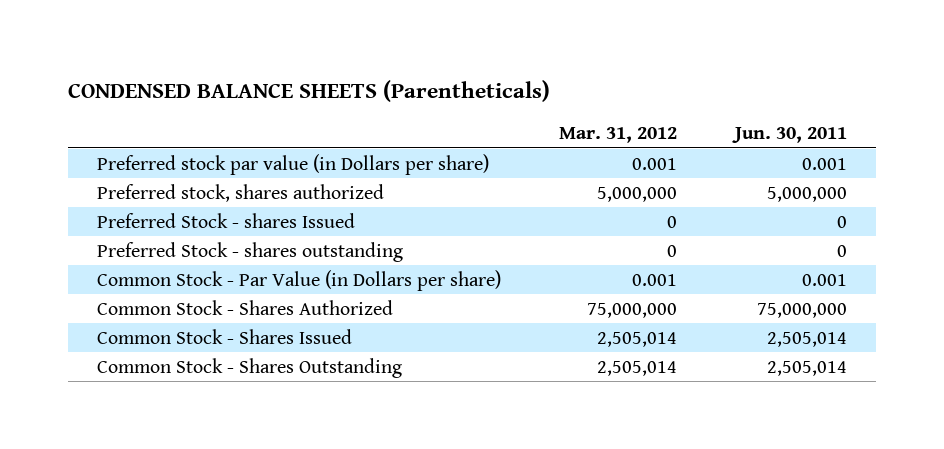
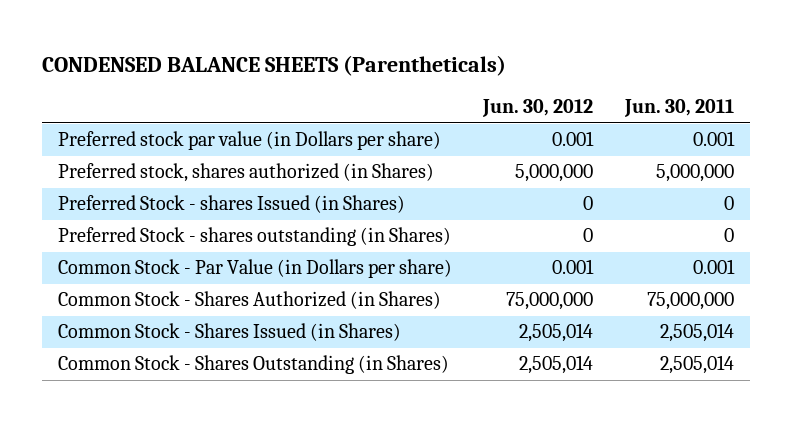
[558,126,677,143] Mar. 31, 2012 -> none
none -> [482,99,594,118] Jun. 30, 2012
[96,183,384,202] Preferred stock, shares authorized -> [57,163,434,183] Preferred stock, shares authorized (in Shares)
[96,212,355,228] Preferred Stock - shares Issued -> [57,195,405,214] Preferred Stock - shares Issued (in Shares)
[96,241,403,262] Preferred Stock - shares outstanding -> [57,227,451,247] Preferred Stock - shares outstanding (in Shares)
[96,299,393,315] Common Stock - Shares Authorized -> [57,291,441,310] Common Stock - Shares Authorized (in Shares)
[96,328,352,344] Common Stock - Shares Issued -> [57,323,401,342] Common Stock - Shares Issued (in Shares)
[96,357,402,378] Common Stock - Shares Outstanding -> [57,355,449,375] Common Stock - Shares Outstanding (in Shares)

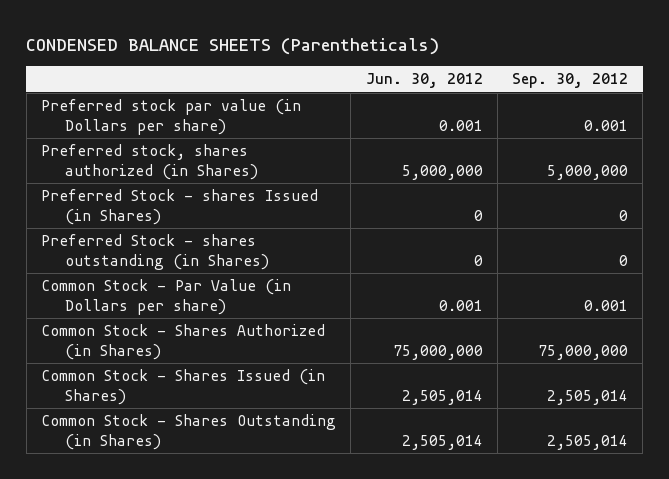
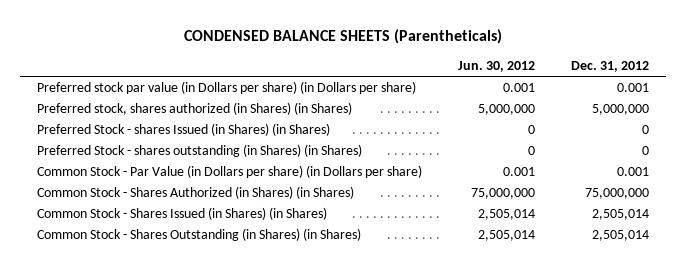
[512,73,629,89] Sep. 30, 2012 -> none
none -> [570,61,649,73] Dec. 31, 2012
[41,99,302,136] Preferred stock par value (in Dollars per share) -> [37,81,417,95] Preferred stock par value (in Dollars per share) (in Dollars per share)
[41,144,258,181] Preferred stock, shares authorized (in Shares) -> [37,102,353,116] Preferred stock, shares authorized (in Shares) (in Shares)
[41,189,319,226] Preferred Stock - shares Issued (in Shares) -> [37,123,331,137] Preferred Stock - shares Issued (in Shares) (in Shares)
[41,234,269,271] Preferred Stock - shares outstanding (in Shares) -> [37,144,363,158] Preferred Stock - shares outstanding (in Shares) (in Shares)
[41,279,292,316] Common Stock - Par Value (in Dollars per share) -> [37,165,423,179] Common Stock - Par Value (in Dollars per share) (in Dollars per share)
[41,324,326,361] Common Stock - Shares Authorized (in Shares) -> [37,186,355,200] Common Stock - Shares Authorized (in Shares) (in Shares)
[41,369,326,406] Common Stock - Shares Issued (in Shares) -> [37,207,328,221] Common Stock - Shares Issued (in Shares) (in Shares)
[41,414,337,451] Common Stock - Shares Outstanding (in Shares) -> [37,228,362,242] Common Stock - Shares Outstanding (in Shares) (in Shares)

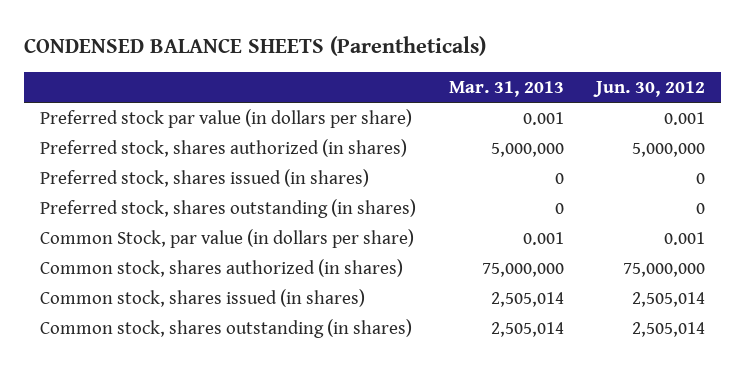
[570,61,649,73] Dec. 31, 2012 -> none
none -> [448,80,564,97] Mar. 31, 2013
[37,81,417,95] Preferred stock par value (in Dollars per share) (in Dollars per share) -> [40,108,413,128] Preferred stock par value (in dollars per share)
[37,102,353,116] Preferred stock, shares authorized (in Shares) (in Shares) -> [40,138,408,157] Preferred stock, shares authorized (in shares)
[37,123,331,137] Preferred Stock - shares Issued (in Shares) (in Shares) -> [40,168,370,187] Preferred stock, shares issued (in shares)
[37,144,363,158] Preferred Stock - shares outstanding (in Shares) (in Shares) -> [40,198,417,218] Preferred stock, shares outstanding (in shares)
[37,165,423,179] Common Stock - Par Value (in Dollars per share) (in Dollars per share) -> [40,228,415,248] Common Stock, par value (in dollars per share)
[37,186,355,200] Common Stock - Shares Authorized (in Shares) (in Shares) -> [40,258,404,277] Common stock, shares authorized (in shares)
[37,207,328,221] Common Stock - Shares Issued (in Shares) (in Shares) -> [40,288,366,307] Common stock, shares issued (in shares)
[37,228,362,242] Common Stock - Shares Outstanding (in Shares) (in Shares) -> [40,318,413,338] Common stock, shares outstanding (in shares)

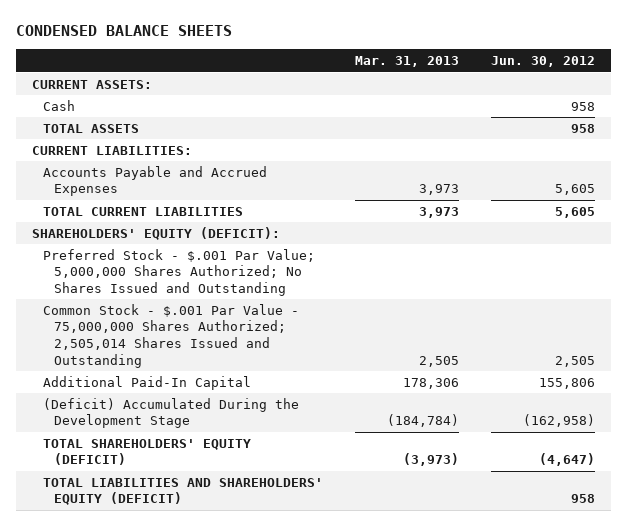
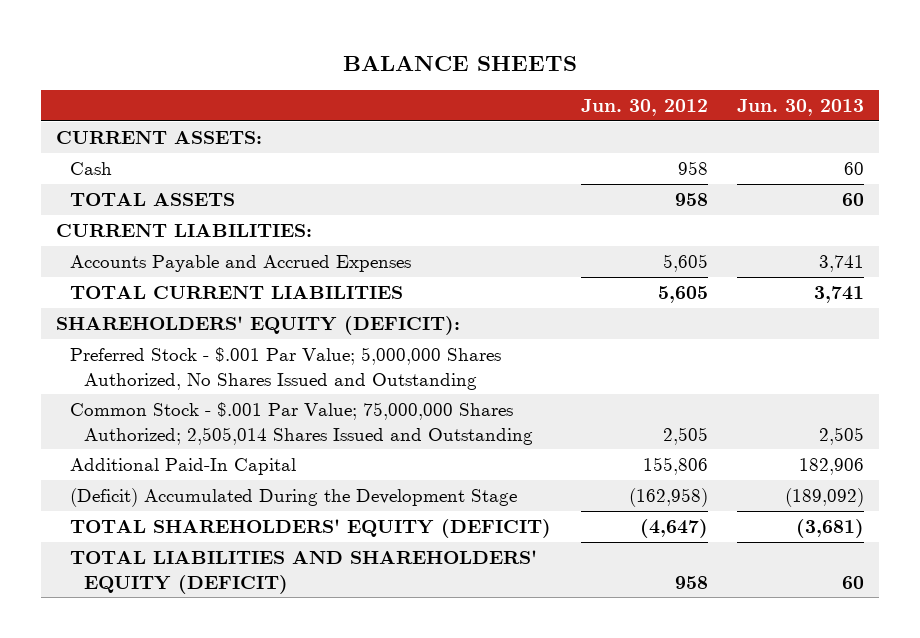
[16,25,233,37] CONDENSED BALANCE SHEETS -> [343,55,578,71] BALANCE SHEETS
[355,56,460,68] Mar. 31, 2013 -> none
none -> [737,99,865,117] Jun. 30, 2013
[43,248,316,297] Preferred Stock - $.001 Par Value; 5,000,000 Shares Authorized; No Shares Issued and Outstanding -> [70,346,502,390] Preferred Stock - $.001 Par Value; 5,000,000 Shares Authorized, No Shares Issued and Outstanding
[43,303,300,368] Common Stock - $.001 Par Value - 75,000,000 Shares Authorized; 2,505,014 Shares Issued and Outstanding -> [70,401,534,445] Common Stock - $.001 Par Value; 75,000,000 Shares Authorized; 2,505,014 Shares Issued and Outstanding

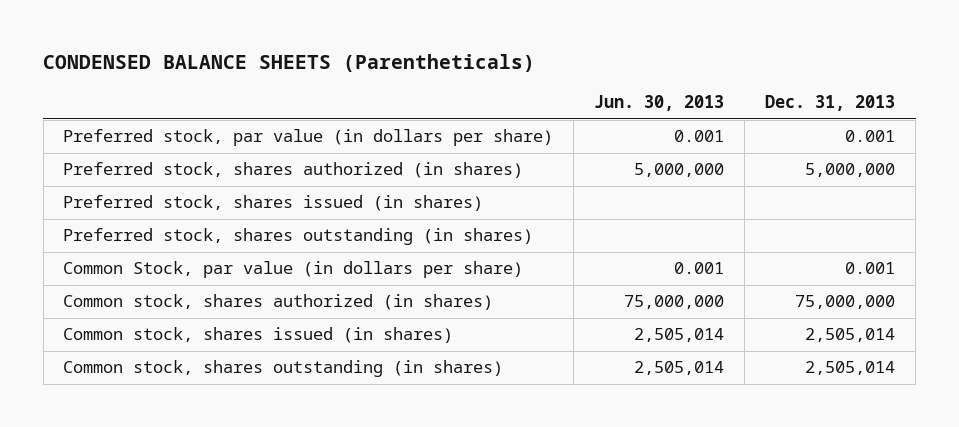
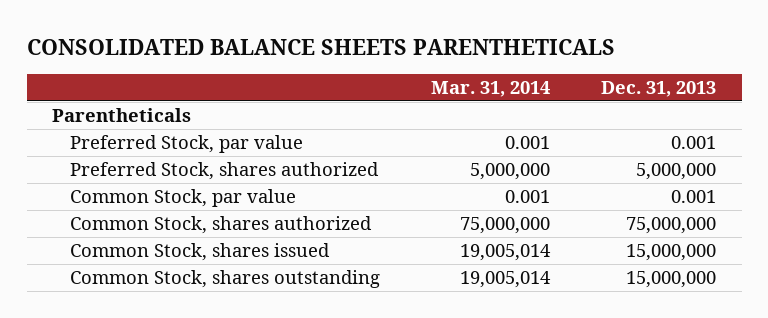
[43,54,536,73] CONDENSED BALANCE SHEETS (Parentheticals) -> [26,39,615,56] CONSOLIDATED BALANCE SHEETS PARENTHETICALS
[594,95,725,112] Jun. 30, 2013 -> none
none -> [430,80,550,97] Mar. 31, 2014
[63,195,484,212] Preferred stock, shares issued (in shares) -> none
[63,228,534,246] Preferred stock, shares outstanding (in shares) -> none
none -> [52,108,192,123] Parentheticals
[63,129,554,147] Preferred stock, par value (in dollars per share) -> [69,135,303,154] Preferred Stock, par value
[63,162,524,179] Preferred stock, shares authorized (in shares) -> [69,162,379,181] Preferred Stock, shares authorized
[63,261,524,279] Common Stock, par value (in dollars per share) -> [69,189,296,208] Common Stock, par value
[63,294,494,311] Common stock, shares authorized (in shares) -> [69,216,372,235] Common Stock, shares authorized
[63,327,454,344] Common stock, shares issued (in shares) -> [69,243,330,262] Common Stock, shares issued
[805,328,896,343] 2,505,014 -> [626,244,717,262] 15,000,000
[63,360,504,378] Common stock, shares outstanding (in shares) -> [69,270,380,289] Common Stock, shares outstanding
[805,361,896,376] 2,505,014 -> [626,271,717,289] 15,000,000

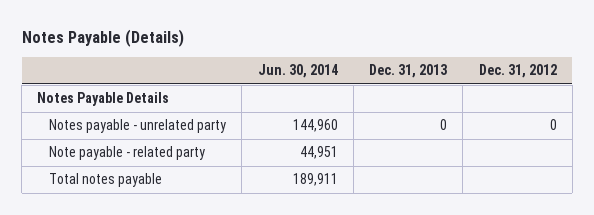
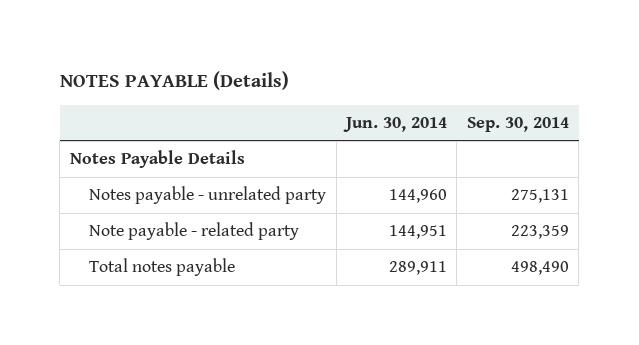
[21,29,184,48] Notes Payable (Details) -> [59,70,289,90] NOTES PAYABLE (Details)
[369,64,448,79] Dec. 31, 2013 -> none
[478,64,557,79] Dec. 31, 2012 -> none
none -> [466,116,569,132] Sep. 30, 2014
[299,146,338,160] 44,951 -> [389,225,448,240] 144,951
[292,173,338,187] 189,911 -> [389,261,448,276] 289,911

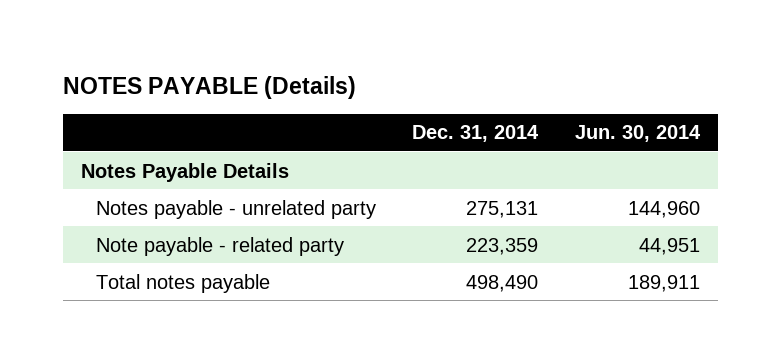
[466,116,569,132] Sep. 30, 2014 -> none
none -> [412,125,540,143] Dec. 31, 2014
[389,225,448,240] 144,951 -> [638,237,700,255] 44,951
[389,261,448,276] 289,911 -> [627,274,700,292] 189,911

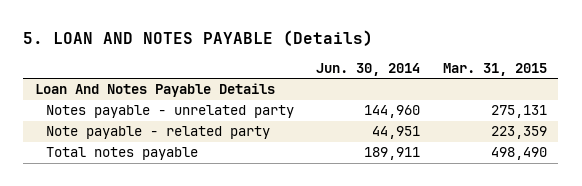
[62,75,356,99] NOTES PAYABLE (Details) -> [23,30,374,47] 5. LOAN AND NOTES PAYABLE (Details)
[412,125,540,143] Dec. 31, 2014 -> none
none -> [442,62,547,76] Mar. 31, 2015
[80,162,289,182] Notes Payable Details -> [34,83,275,98] Loan And Notes Payable Details

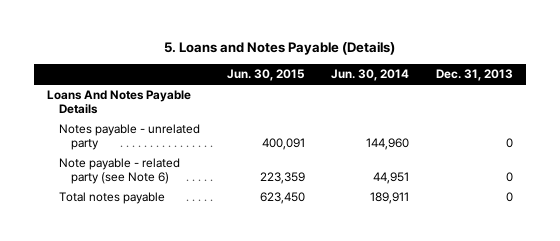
[23,30,374,47] 5. LOAN AND NOTES PAYABLE (Details) -> [164,41,396,56] 5. Loans and Notes Payable (Details)
[442,62,547,76] Mar. 31, 2015 -> none
none -> [226,69,305,82] Jun. 30, 2015
none -> [435,69,513,82] Dec. 31, 2013
[34,83,275,98] Loan And Notes Payable Details -> [47,90,192,115] Loans And Notes Payable Details
[45,126,270,140] Note payable - related party -> [59,158,181,185] Note payable - related party (see Note 6)

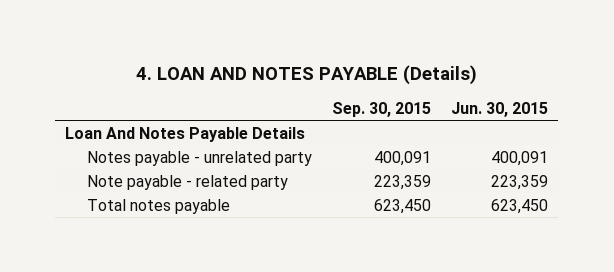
[164,41,396,56] 5. Loans and Notes Payable (Details) -> [135,64,477,85] 4. LOAN AND NOTES PAYABLE (Details)
[331,69,410,82] Jun. 30, 2014 -> none
[435,69,513,82] Dec. 31, 2013 -> none
none -> [332,101,432,117] Sep. 30, 2015
[47,90,192,115] Loans And Notes Payable Details -> [65,126,306,142] Loan And Notes Payable Details
[59,158,181,185] Note payable - related party (see Note 6) -> [87,174,289,190] Note payable - related party

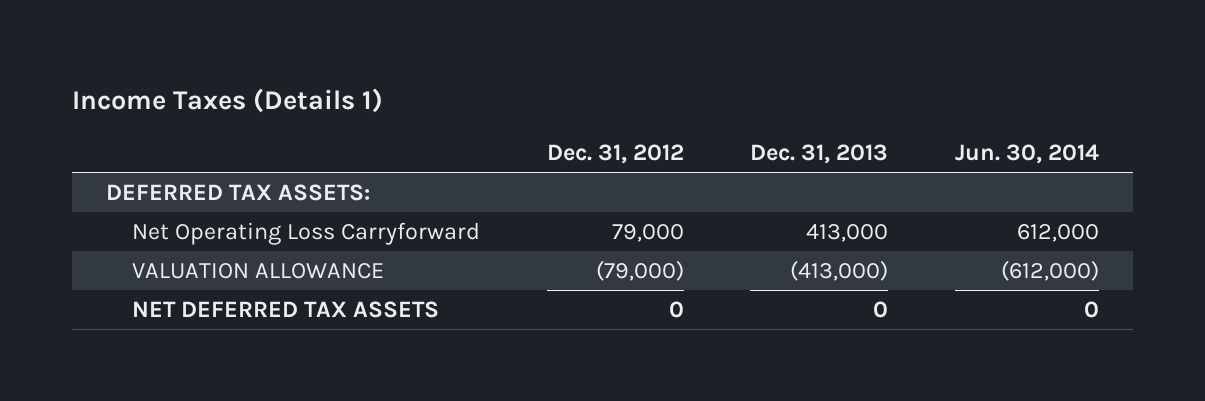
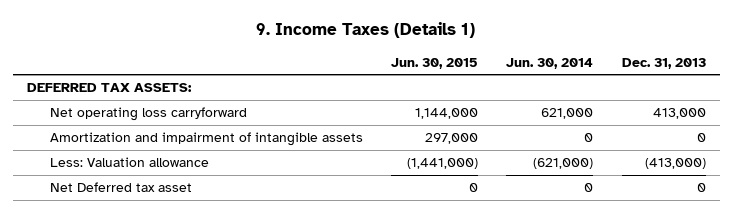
[72,88,384,114] Income Taxes (Details 1) -> [256,22,476,39] 9. Income Taxes (Details 1)
[546,143,684,164] Dec. 31, 2012 -> none
none -> [391,57,479,69] Jun. 30, 2015
[131,222,480,246] Net Operating Loss Carryforward -> [49,107,247,122] Net operating loss carryforward
[1017,224,1100,243] 612,000 -> [541,108,594,120] 621,000
none -> [49,132,363,147] Amortization and impairment of intangible assets
[131,263,384,280] VALUATION ALLOWANCE -> [49,157,209,168] Less: Valuation allowance
[1001,260,1100,282] (612,000) -> [533,158,594,170] (621,000)
[131,301,439,319] NET DEFERRED TAX ASSETS -> [49,182,192,193] Net Deferred tax asset

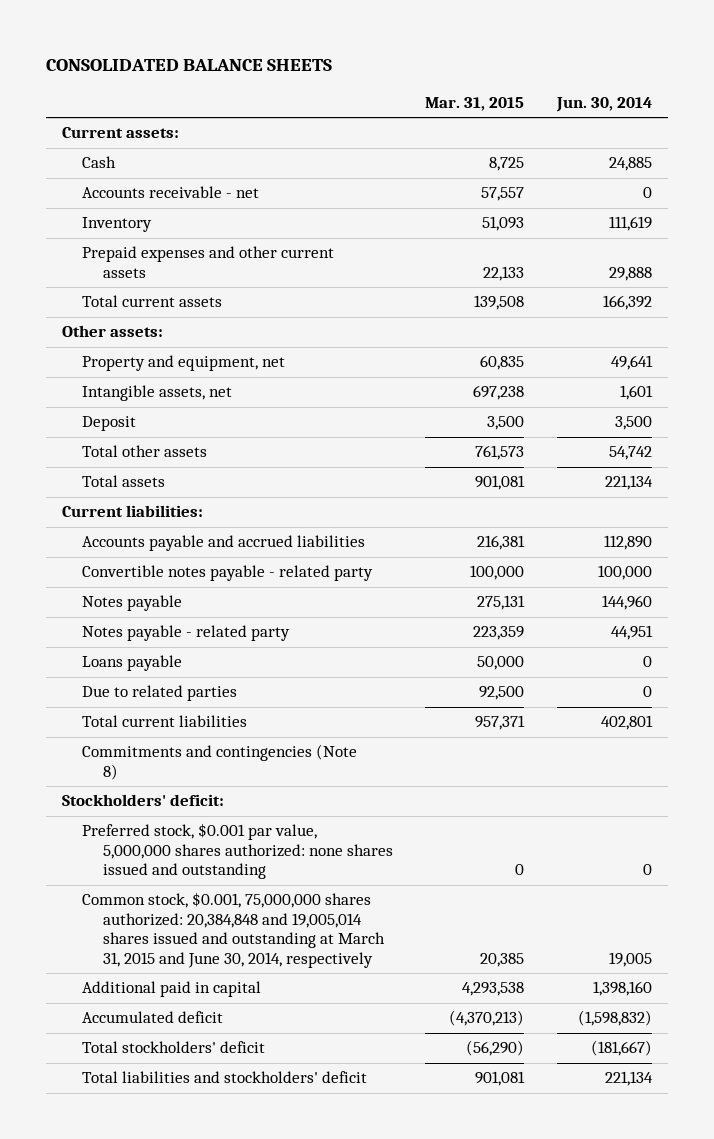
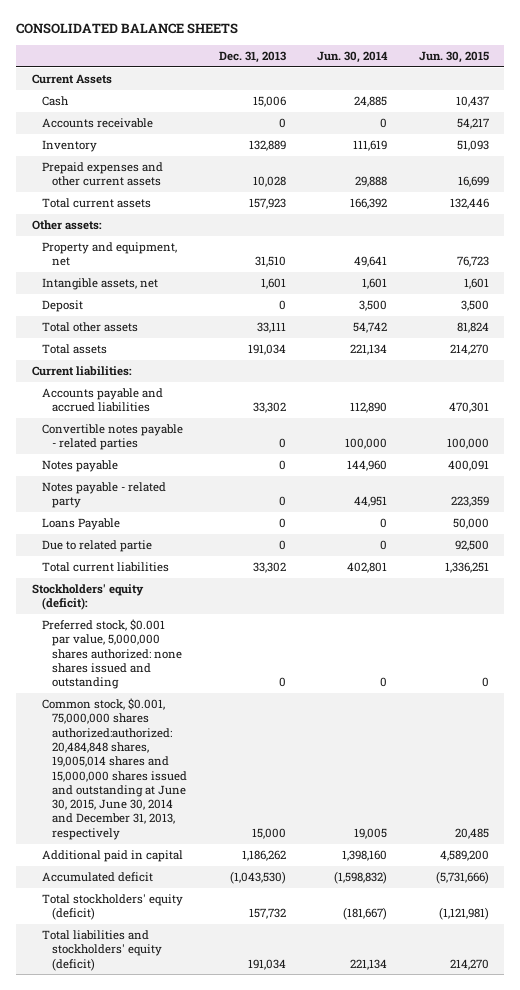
[425,96,525,111] Mar. 31, 2015 -> none
none -> [218,50,286,63] Dec. 31, 2013
none -> [418,50,489,63] Jun. 30, 2015
[62,127,180,139] Current assets: -> [31,73,112,84] Current Assets
[82,186,260,199] Accounts receivable - net -> [41,117,153,128] Accounts receivable
[82,565,374,582] Convertible notes payable - related party -> [41,423,183,451] Convertible notes payable - related parties
[82,655,183,672] Loans payable -> [41,517,120,530] Loans Payable
[82,685,238,702] Due to related parties -> [41,539,152,552] Due to related partie
[82,744,358,780] Commitments and contingencies (Note 8) -> none
[62,794,225,807] Stockholders' deficit: -> [31,583,144,611] Stockholders' equity (deficit):
[82,892,385,968] Common stock, $0.001, 75,000,000 shares authorized: 20,384,848 and 19,005,014 shares issued and outstanding at March 31, 2015 and June 30, 2014, respectively -> [41,697,188,840] Common stock, $0.001, 75,000,000 shares authorized:authorized: 20,484,848 shares, 19,005,014 shares and 15,000,000 shares issued and outstanding at June 30, 2015, June 30, 2014 and December 31, 2013, respectively
[82,1041,266,1054] Total stockholders' deficit -> [41,893,183,921] Total stockholders' equity (deficit)
[82,1071,368,1084] Total liabilities and stockholders' deficit -> [41,929,163,971] Total liabilities and stockholders' equity (deficit)

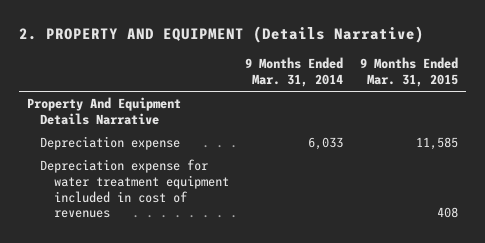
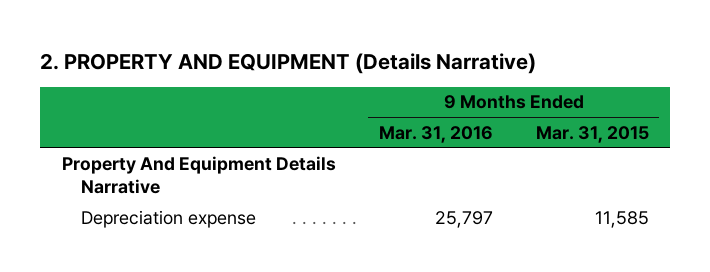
[245,57,344,88] 9 Months Ended Mar. 31, 2014 -> none
none -> [378,125,493,143] Mar. 31, 2016
[40,159,229,219] Depreciation expense for water treatment equipment included in cost of revenues -> none

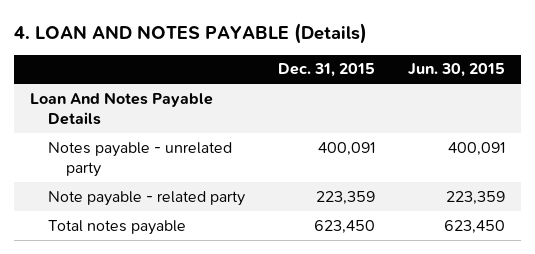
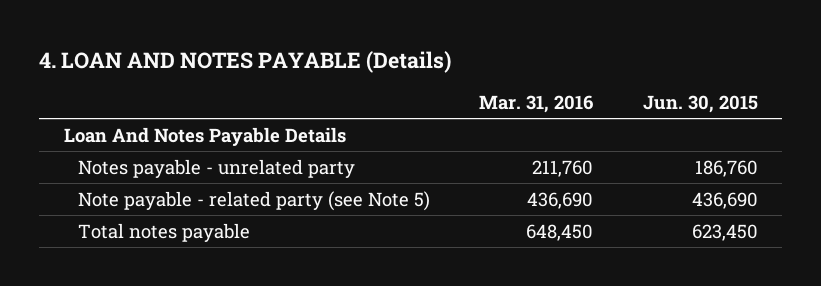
[277,63,375,78] Dec. 31, 2015 -> none
none -> [479,95,594,114] Mar. 31, 2016
[447,141,505,156] 400,091 -> [694,159,758,177] 186,760
[48,190,246,206] Note payable - related party -> [78,190,431,211] Note payable - related party (see Note 5)
[445,190,505,205] 223,359 -> [691,191,758,209] 436,690

